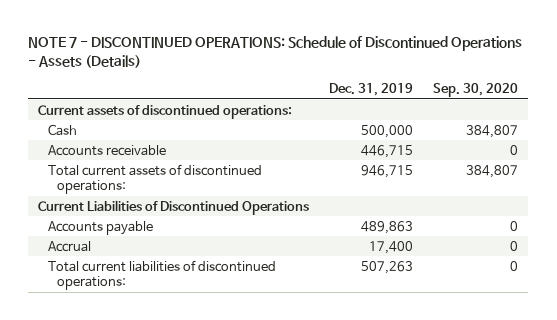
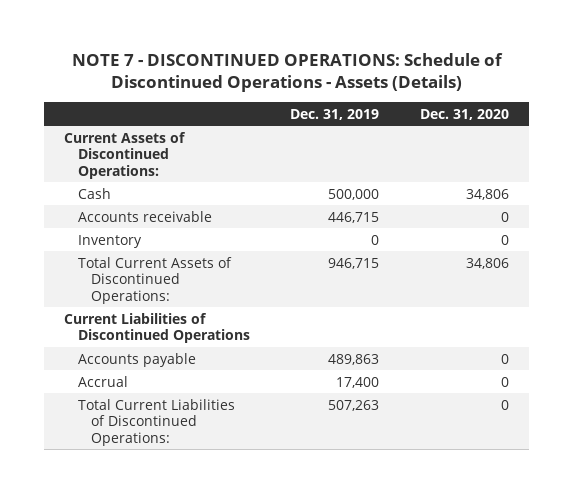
[433,83,519,98] Sep. 30, 2020 -> none
none -> [419,108,509,120] Dec. 31, 2020
[38,104,293,119] Current assets of discontinued operations: -> [64,131,187,179] Current Assets of Discontinued Operations:
none -> [77,234,142,248] Inventory
[47,163,262,194] Total current assets of discontinued operations: -> [77,256,232,304] Total Current Assets of Discontinued Operations:
[47,259,276,290] Total current liabilities of discontinued operations: -> [77,398,235,446] Total Current Liabilities of Discontinued Operations:

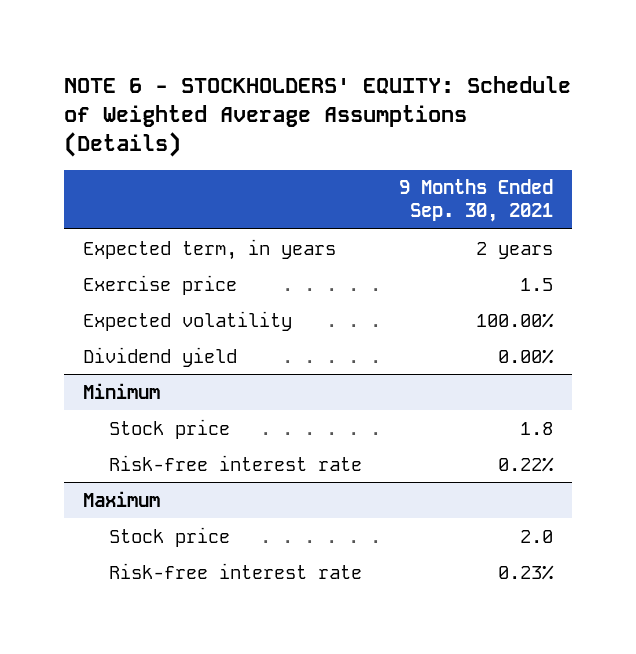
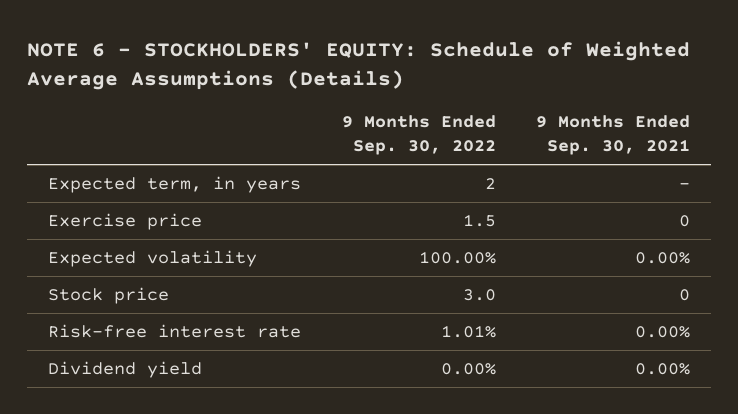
none -> [341,115,496,156] 9 Months Ended Sep. 30, 2022
[476,241,554,259] 2 years -> [679,183,691,190] -
[520,277,554,291] 1.5 -> [679,215,691,228] 0
[476,312,555,328] 100.00% -> [635,252,691,265] 0.00%
none -> [47,287,169,305] Stock price
none -> [47,324,301,339] Risk-free interest rate
[82,382,160,399] Minimum -> none
[108,418,230,439] Stock price -> none
[108,454,362,471] Risk-free interest rate -> none
[82,490,160,507] Maximum -> none
[108,526,230,547] Stock price -> none
[108,562,362,579] Risk-free interest rate -> none

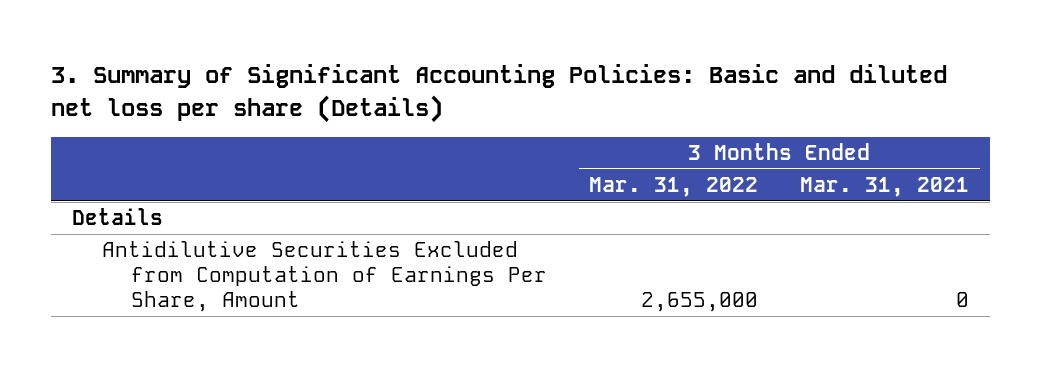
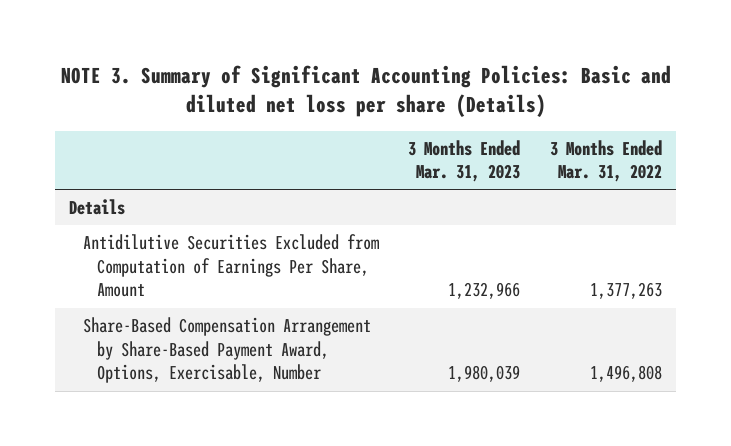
[50,64,947,123] 3. Summary of Significant Accounting Policies: Basic and diluted net loss per share (Details) -> [60,65,671,118] NOTE 3. Summary of Significant Accounting Policies: Basic and diluted net loss per share (Details)
[800,176,970,197] Mar. 31, 2021 -> none
none -> [408,139,521,183] 3 Months Ended Mar. 31, 2023
[641,292,759,313] 2,655,000 -> [589,282,662,300] 1,377,263
none -> [83,316,372,384] Share-Based Compensation Arrangement by Share-Based Payment Award, Options, Exercisable, Number

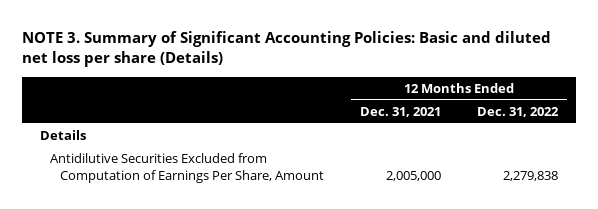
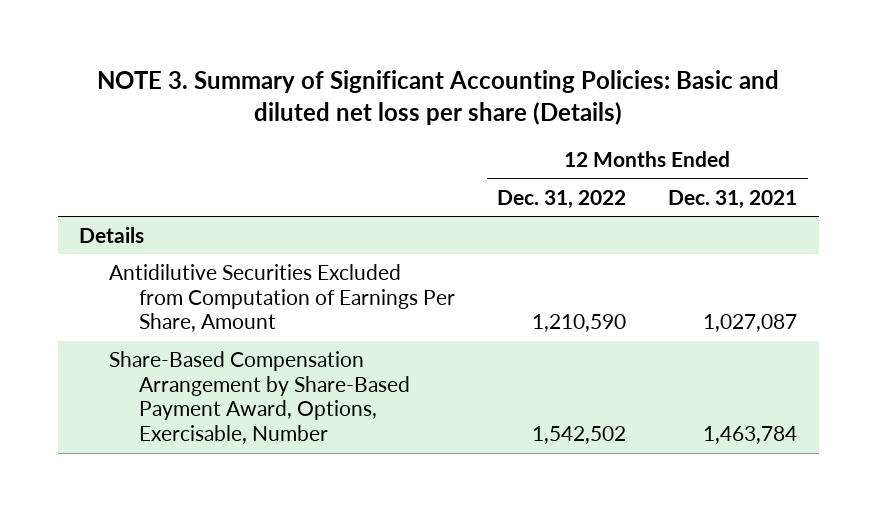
[386,170,442,181] 2,005,000 -> [703,314,798,333] 1,027,087
[502,170,558,181] 2,279,838 -> [532,314,627,333] 1,210,590
none -> [108,351,410,445] Share-Based Compensation Arrangement by Share-Based Payment Award, Options, Exercisable, Number

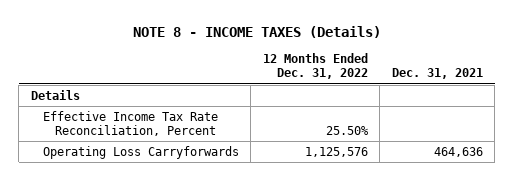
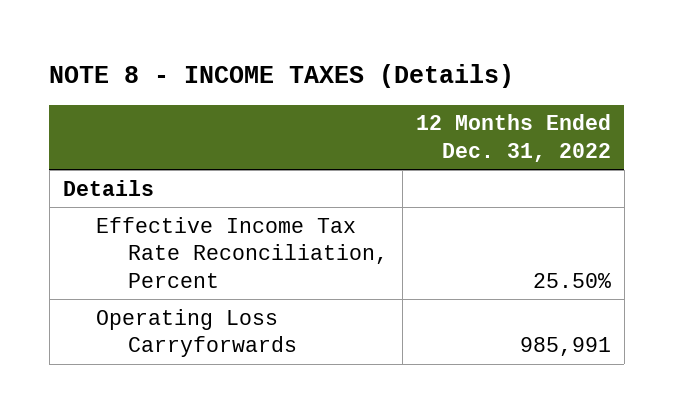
[391,68,483,80] Dec. 31, 2021 -> none
[304,146,368,157] 1,125,576 -> [519,337,611,357] 985,991

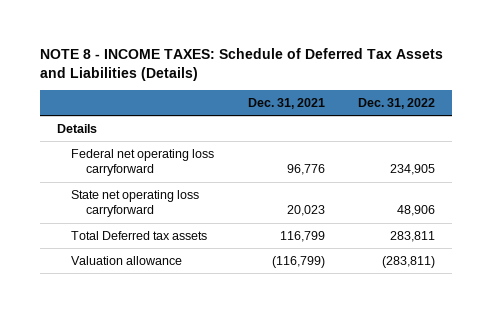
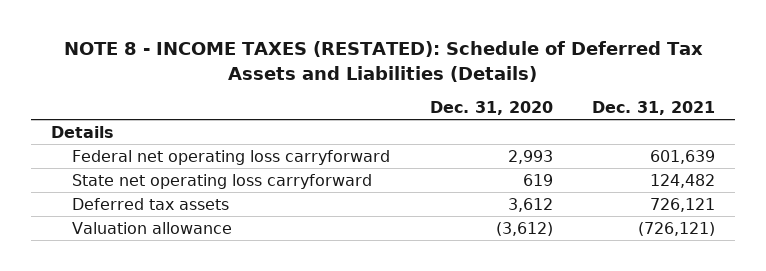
[40,48,444,82] NOTE 8 - INCOME TAXES: Schedule of Deferred Tax Assets and Liabilities (Details) -> [63,41,703,82] NOTE 8 - INCOME TAXES (RESTATED): Schedule of Deferred Tax Assets and Liabilities (Details)
[357,98,435,110] Dec. 31, 2022 -> none
none -> [429,101,553,116] Dec. 31, 2020
[286,164,325,176] 96,776 -> [650,149,716,164] 601,639
[286,205,325,217] 20,023 -> [650,173,716,188] 124,482
[71,230,208,240] Total Deferred tax assets -> [72,197,230,210] Deferred tax assets
[279,230,325,242] 116,799 -> [650,197,716,212] 726,121
[271,255,325,268] (116,799) -> [638,221,716,236] (726,121)

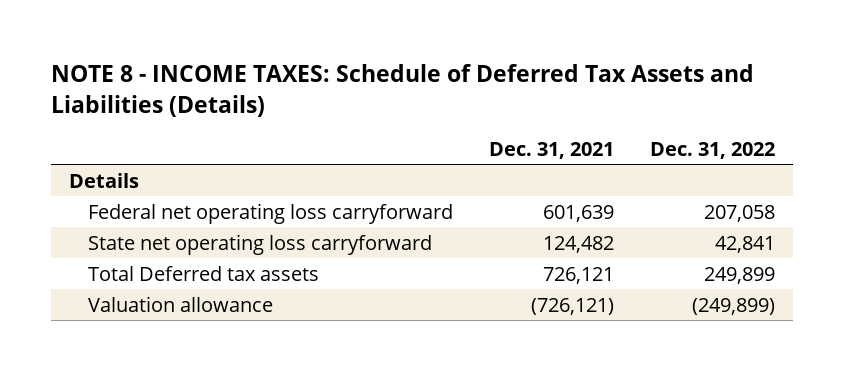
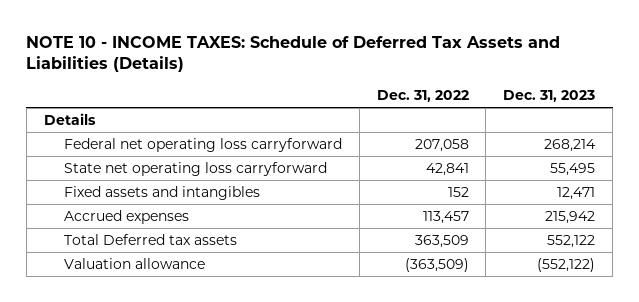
[50,64,754,118] NOTE 8 - INCOME TAXES: Schedule of Deferred Tax Assets and Liabilities (Details) -> [26,35,561,73] NOTE 10 - INCOME TAXES: Schedule of Deferred Tax Assets and Liabilities (Details)
[489,142,615,160] Dec. 31, 2021 -> none
none -> [503,90,596,103] Dec. 31, 2023
none -> [63,185,260,200] Fixed assets and intangibles
none -> [63,209,189,224] Accrued expenses
[704,266,776,284] 249,899 -> [414,234,469,248] 363,509
[692,297,776,315] (249,899) -> [404,257,469,272] (363,509)

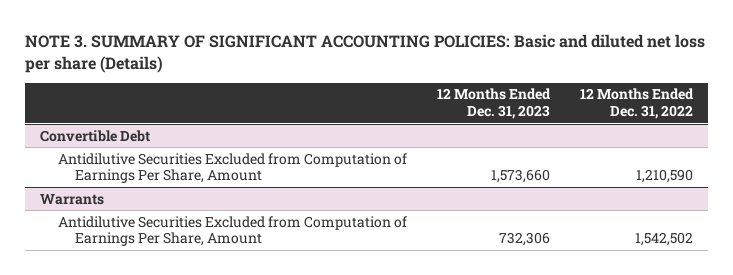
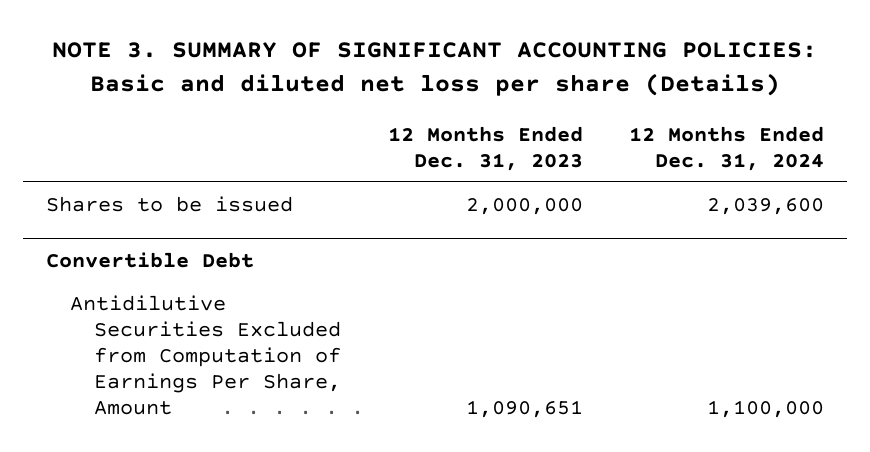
[580,88,695,120] 12 Months Ended Dec. 31, 2022 -> none
none -> [628,125,824,171] 12 Months Ended Dec. 31, 2024
none -> [45,195,293,212] Shares to be issued
[40,193,105,205] Warrants -> none
[57,215,407,247] Antidilutive Securities Excluded from Computation of Earnings Per Share, Amount -> none
[490,169,550,184] 1,573,660 -> [465,399,583,418] 1,090,651

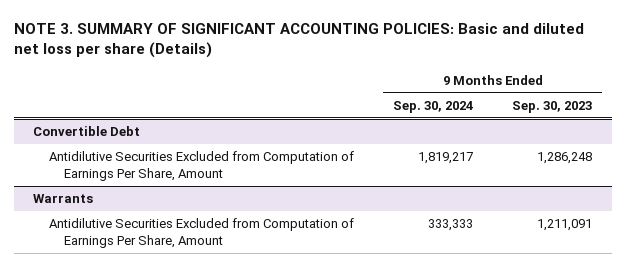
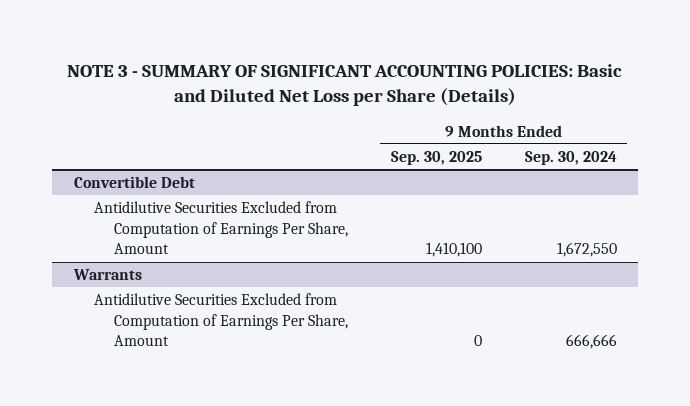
[13,23,584,59] NOTE 3. SUMMARY OF SIGNIFICANT ACCOUNTING POLICIES: Basic and diluted net loss per share (Details) -> [67,64,623,107] NOTE 3 - SUMMARY OF SIGNIFICANT ACCOUNTING POLICIES: Basic and Diluted Net Loss per Share (Details)
[512,100,593,113] Sep. 30, 2023 -> none
none -> [390,151,482,166] Sep. 30, 2025
[417,152,473,165] 1,819,217 -> [556,242,617,258] 1,672,550
[427,219,473,232] 333,333 -> [565,334,617,350] 666,666

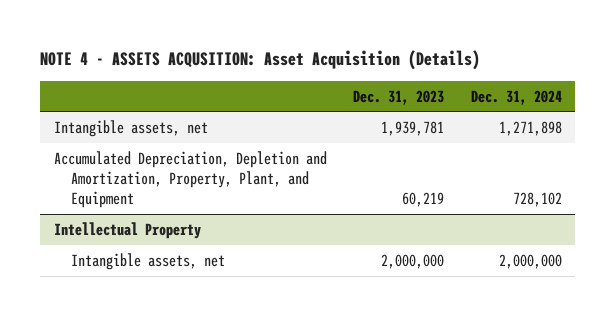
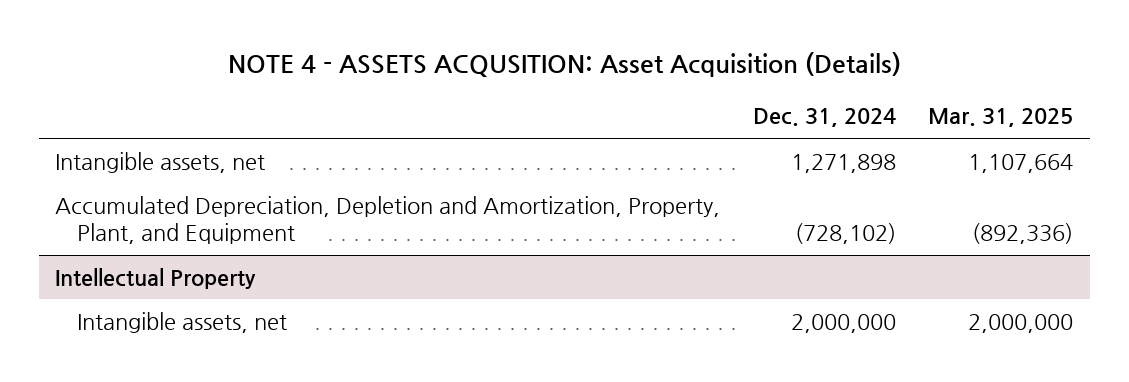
[353,89,445,105] Dec. 31, 2023 -> none
none -> [928,108,1074,128] Mar. 31, 2025
[513,192,563,208] 728,102 -> [794,223,896,245] (728,102)

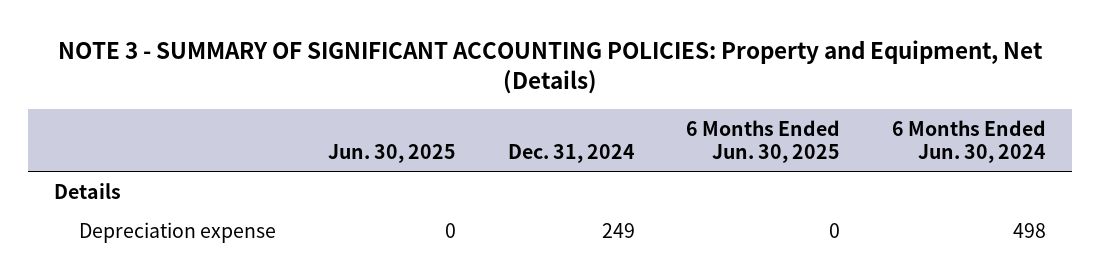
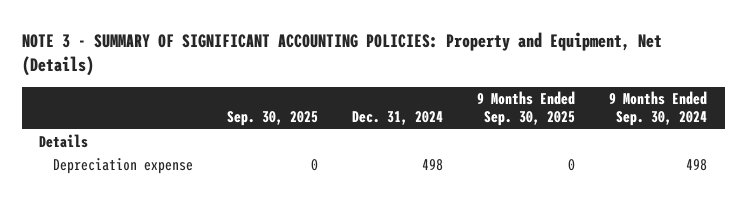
[327,143,456,163] Jun. 30, 2025 -> none
[686,119,841,163] 6 Months Ended Jun. 30, 2025 -> none
[892,119,1047,163] 6 Months Ended Jun. 30, 2024 -> none
none -> [226,111,318,127] Sep. 30, 2025
none -> [477,90,576,127] 9 Months Ended Sep. 30, 2025
none -> [609,90,708,127] 9 Months Ended Sep. 30, 2024
[601,222,635,238] 249 -> [422,159,444,172] 498

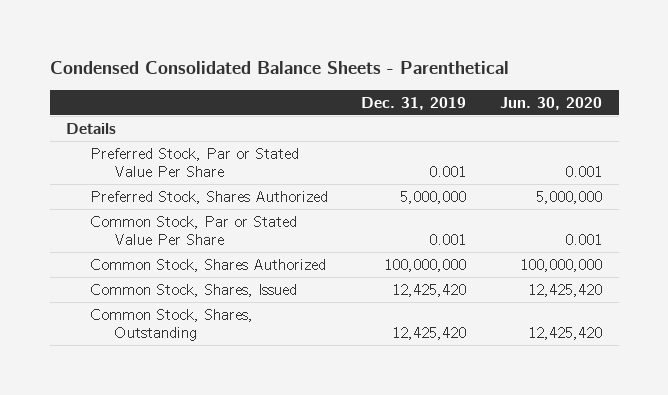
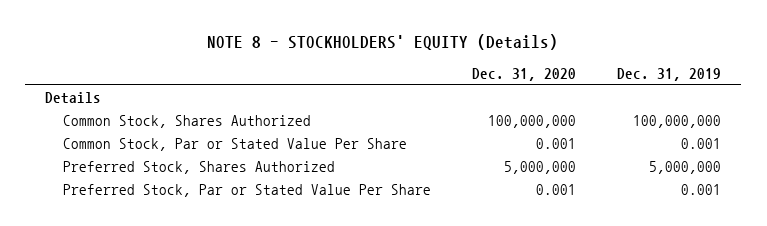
[49,60,509,74] Condensed Consolidated Balance Sheets - Parenthetical -> [207,34,559,51] NOTE 8 - STOCKHOLDERS' EQUITY (Details)
[500,96,603,110] Jun. 30, 2020 -> none
none -> [472,67,577,81] Dec. 31, 2020
[89,283,297,297] Common Stock, Shares, Issued -> none
[89,308,253,342] Common Stock, Shares, Outstanding -> none
[89,215,297,246] Common Stock, Par or Stated Value Per Share -> [63,138,408,152] Common Stock, Par or Stated Value Per Share
[89,190,328,204] Preferred Stock, Shares Authorized -> [63,161,336,175] Preferred Stock, Shares Authorized
[89,147,299,178] Preferred Stock, Par or Stated Value Per Share -> [63,184,432,198] Preferred Stock, Par or Stated Value Per Share

